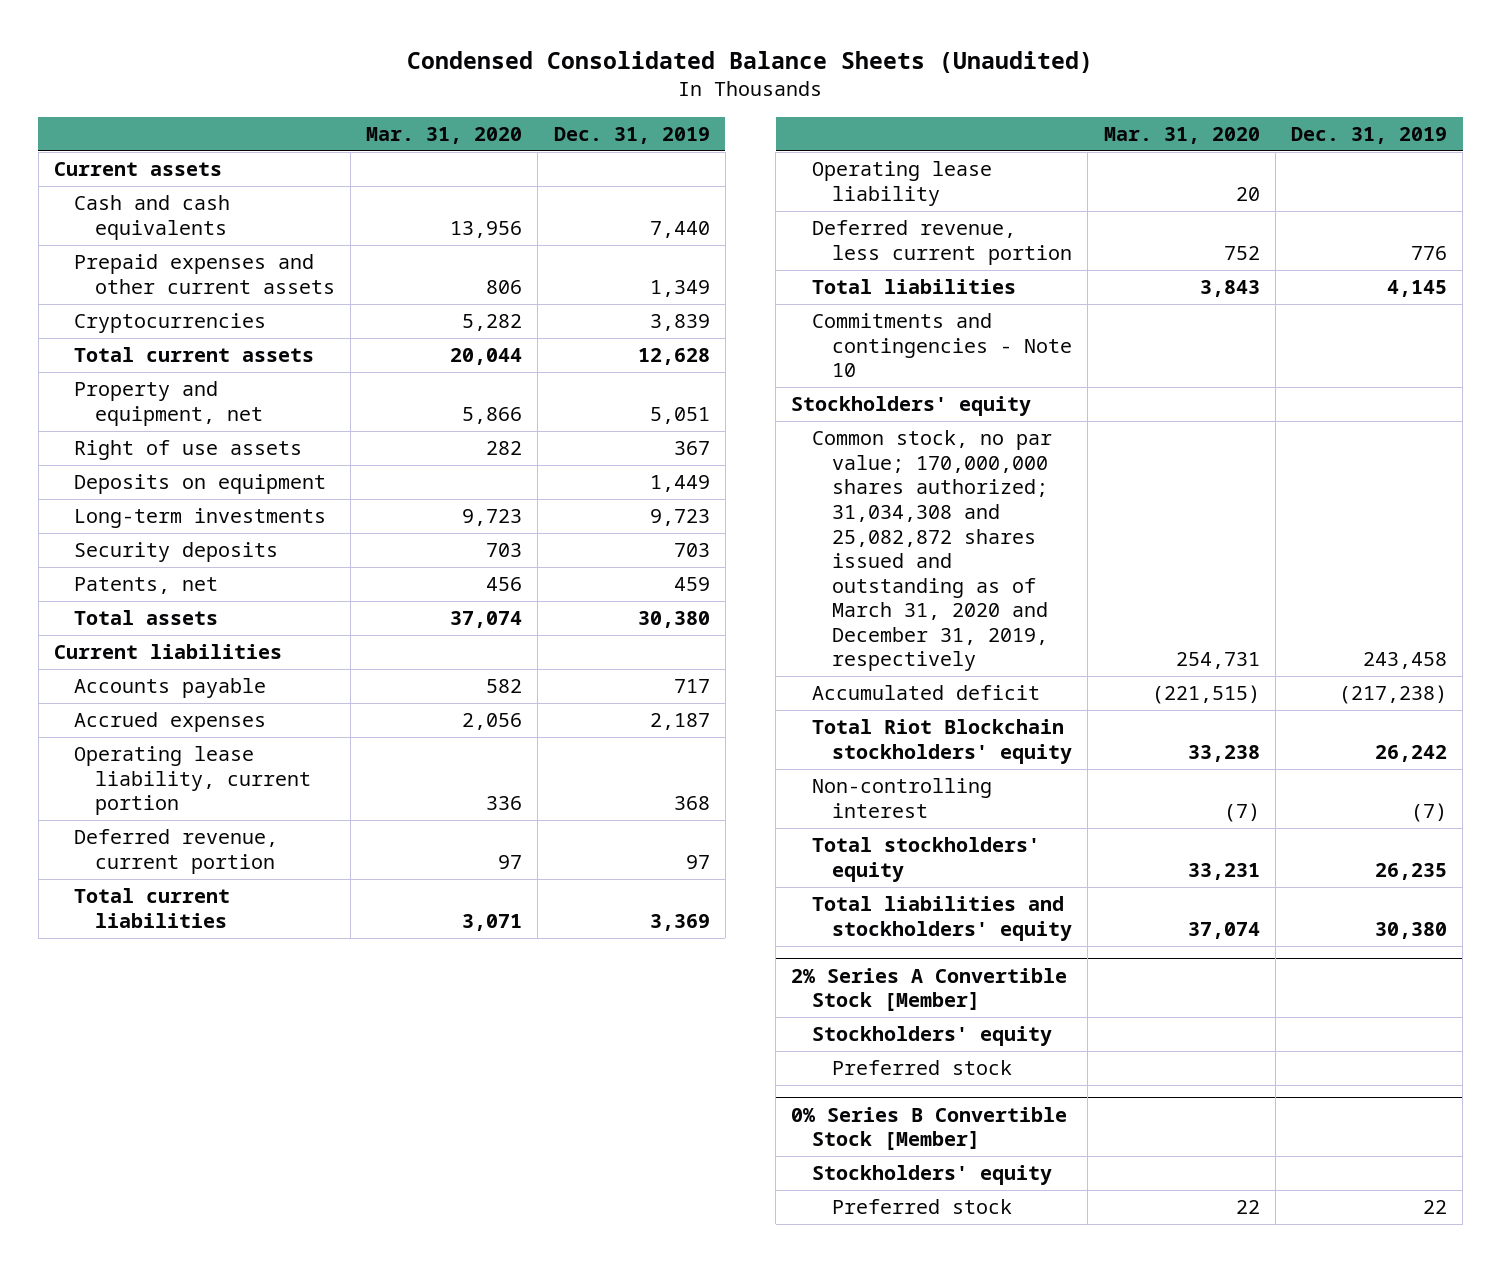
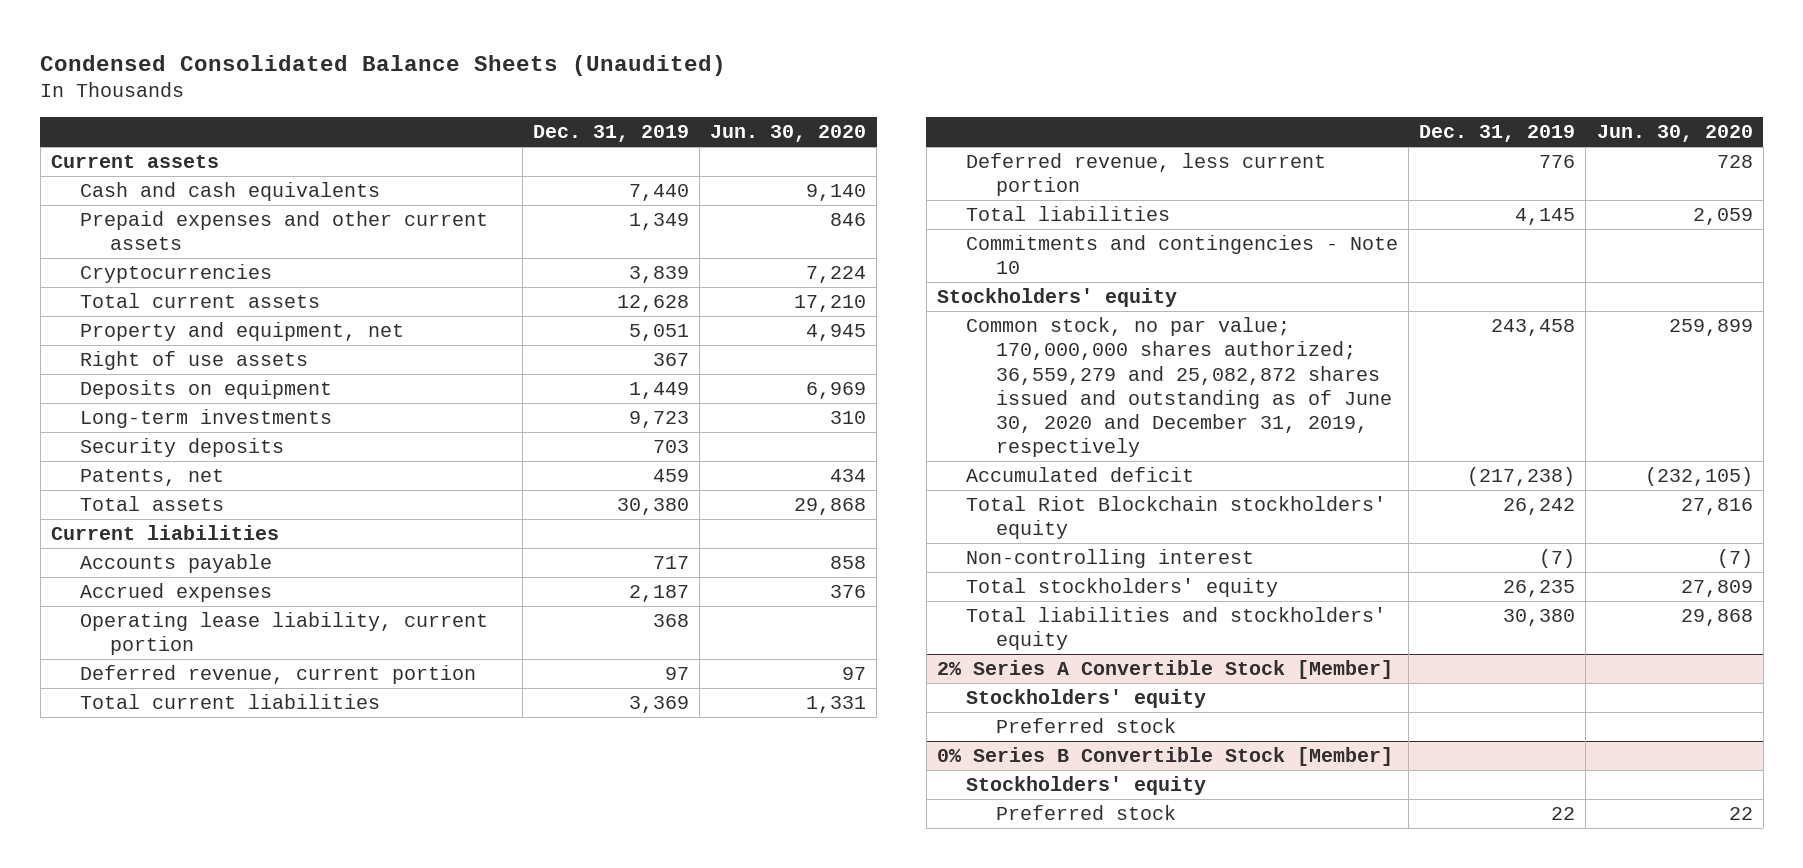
[366,126,523,144] Mar. 31, 2020 -> none
none -> [710,125,867,143] Jun. 30, 2020
[811,161,992,206] Operating lease liability -> none
[811,430,1052,672] Common stock, no par value; 170,000,000 shares authorized; 31,034,308 and 25,082,872 shares issued and outstanding as of March 31, 2020 and December 31, 2019, respectively -> [966,317,1392,458] Common stock, no par value; 170,000,000 shares authorized; 36,559,279 and 25,082,872 shares issued and outstanding as of June 30, 2020 and December 31, 2019, respectively

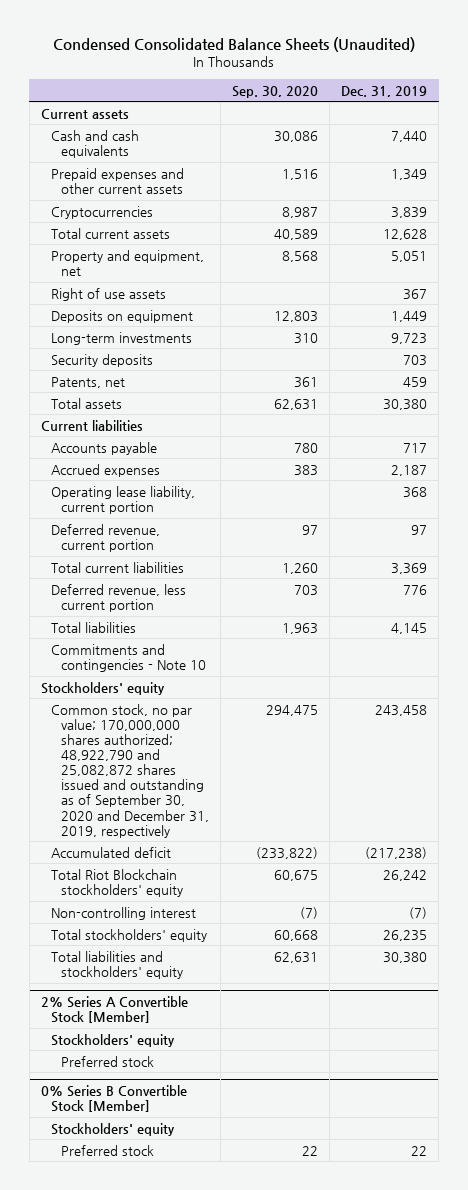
[710,125,867,143] Jun. 30, 2020 -> none
none -> [231,85,318,98] Sep. 30, 2020
[966,317,1392,458] Common stock, no par value; 170,000,000 shares authorized; 36,559,279 and 25,082,872 shares issued and outstanding as of June 30, 2020 and December 31, 2019, respectively -> [50,703,209,838] Common stock, no par value; 170,000,000 shares authorized; 48,922,790 and 25,082,872 shares issued and outstanding as of September 30, 2020 and December 31, 2019, respectively

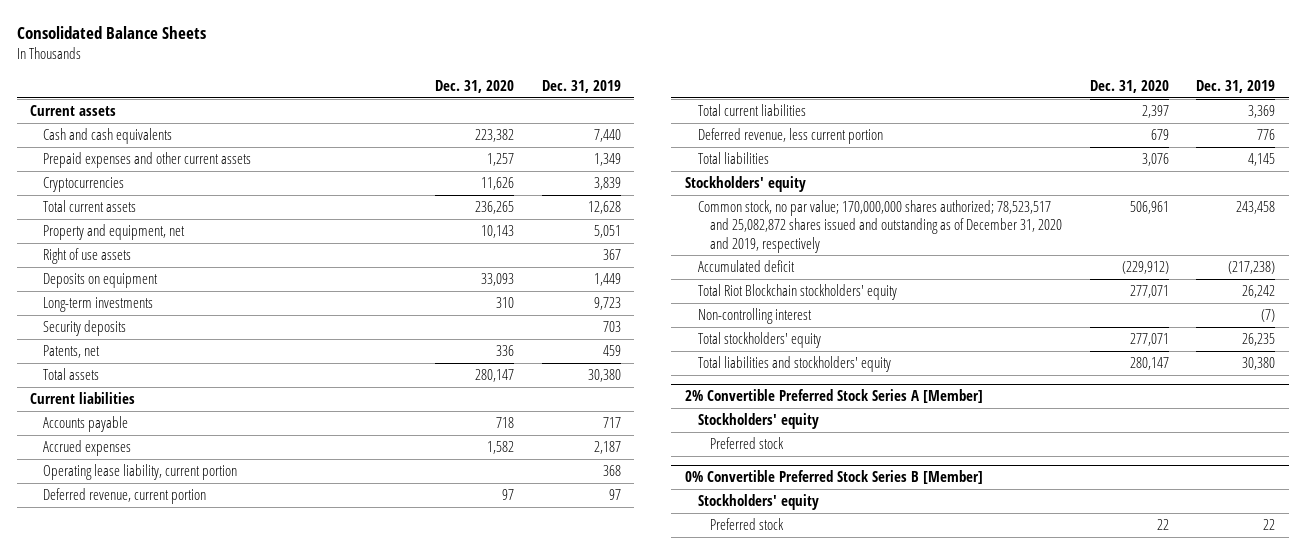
[52,36,415,52] Condensed Consolidated Balance Sheets (Unaudited) -> [16,26,206,40] Consolidated Balance Sheets
[231,85,318,98] Sep. 30, 2020 -> none
none -> [435,80,515,94] Dec. 31, 2020
[50,643,206,672] Commitments and contingencies - Note 10 -> none
[50,703,209,838] Common stock, no par value; 170,000,000 shares authorized; 48,922,790 and 25,082,872 shares issued and outstanding as of September 30, 2020 and December 31, 2019, respectively -> [697,200,1063,253] Common stock, no par value; 170,000,000 shares authorized; 78,523,517 and 25,082,872 shares issued and outstanding as of December 31, 2020 and 2019, respectively
[40,996,188,1024] 2% Series A Convertible Stock [Member] -> [684,389,983,404] 2% Convertible Preferred Stock Series A [Member]
[40,1085,187,1113] 0% Series B Convertible Stock [Member] -> [684,470,983,485] 0% Convertible Preferred Stock Series B [Member]

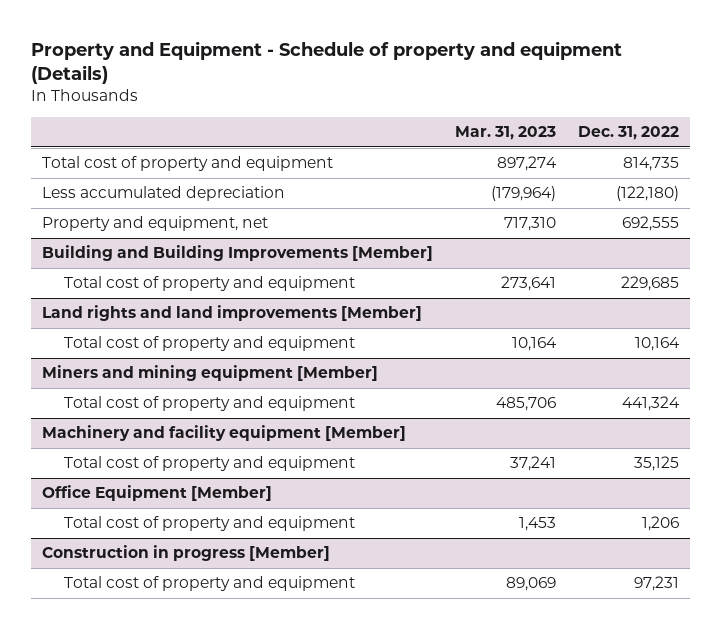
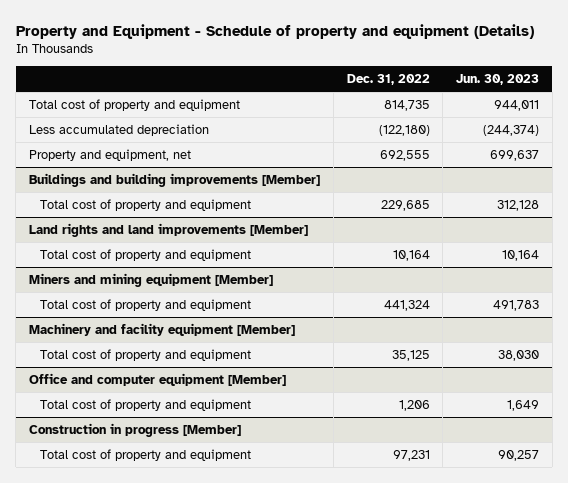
[455,126,557,141] Mar. 31, 2023 -> none
none -> [456,74,540,86] Jun. 30, 2023
[42,245,434,262] Building and Building Improvements [Member] -> [29,172,321,187] Buildings and building improvements [Member]
[42,485,273,502] Office Equipment [Member] -> [29,372,287,386] Office and computer equipment [Member]

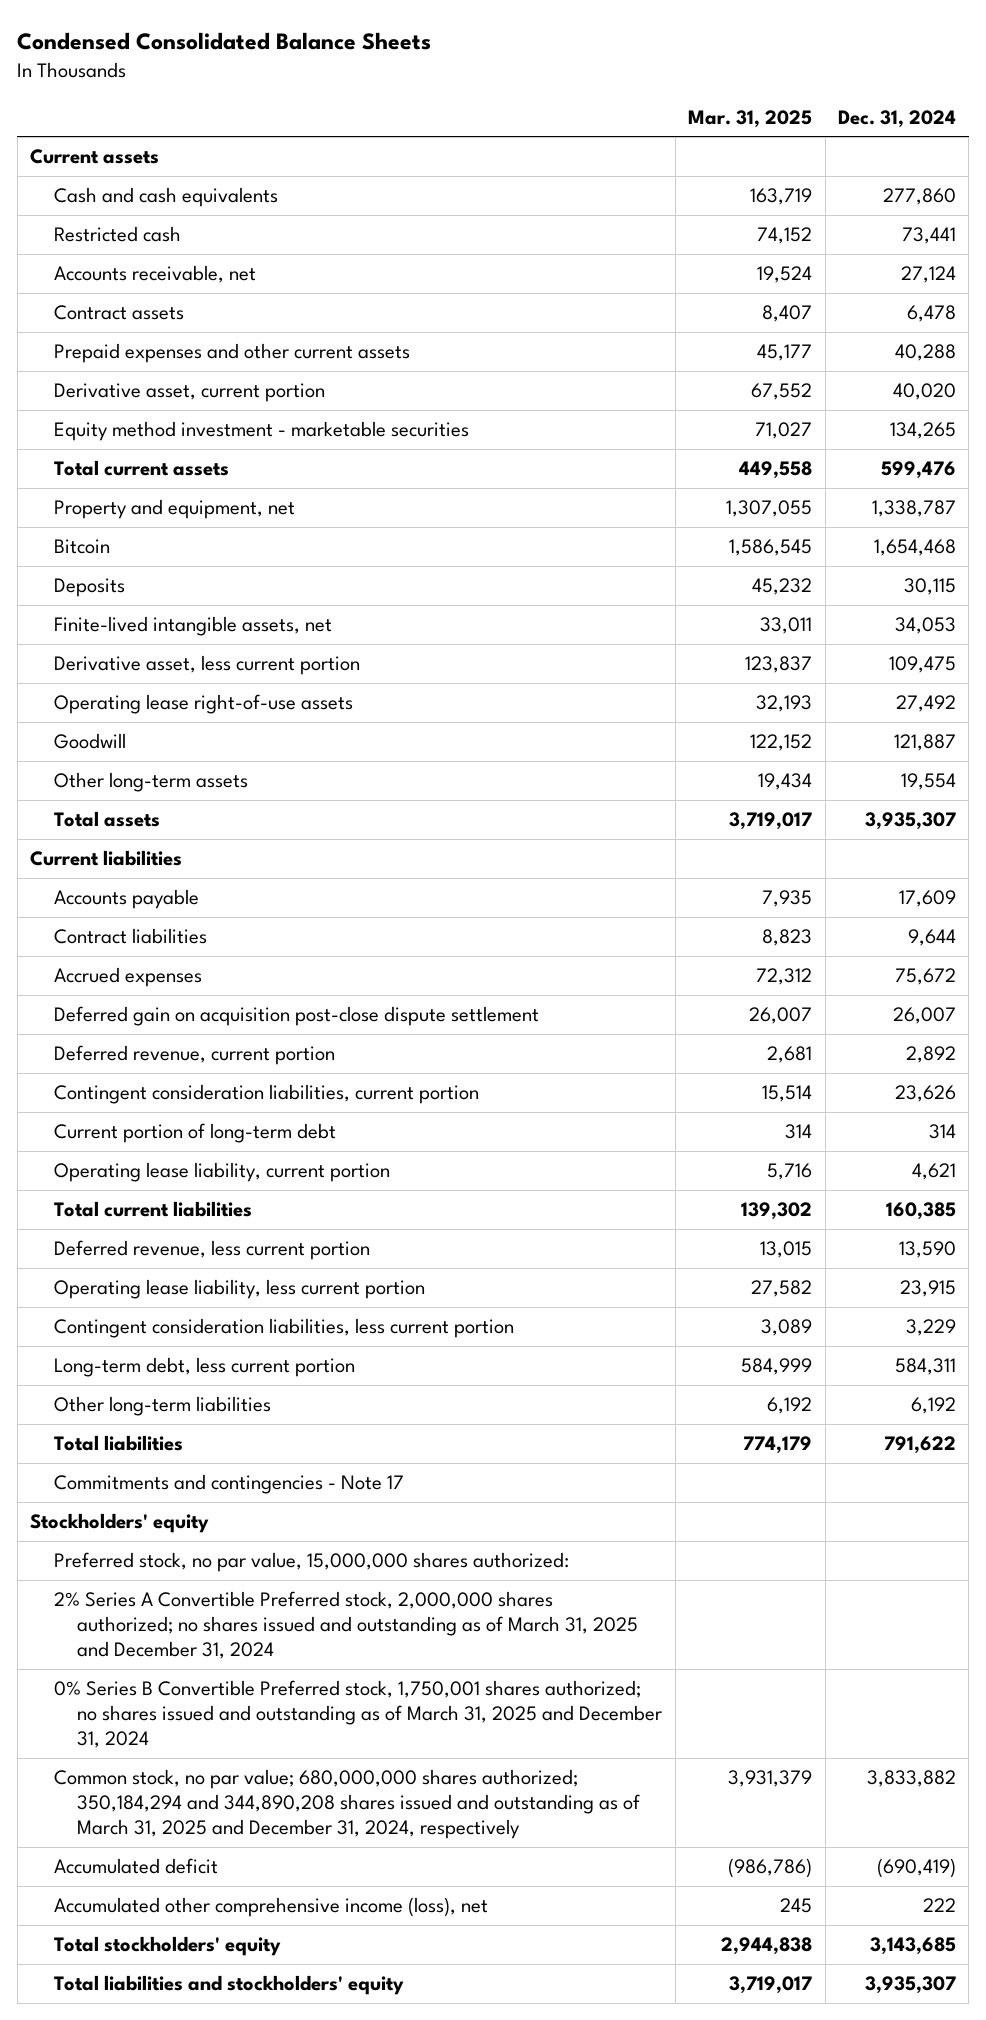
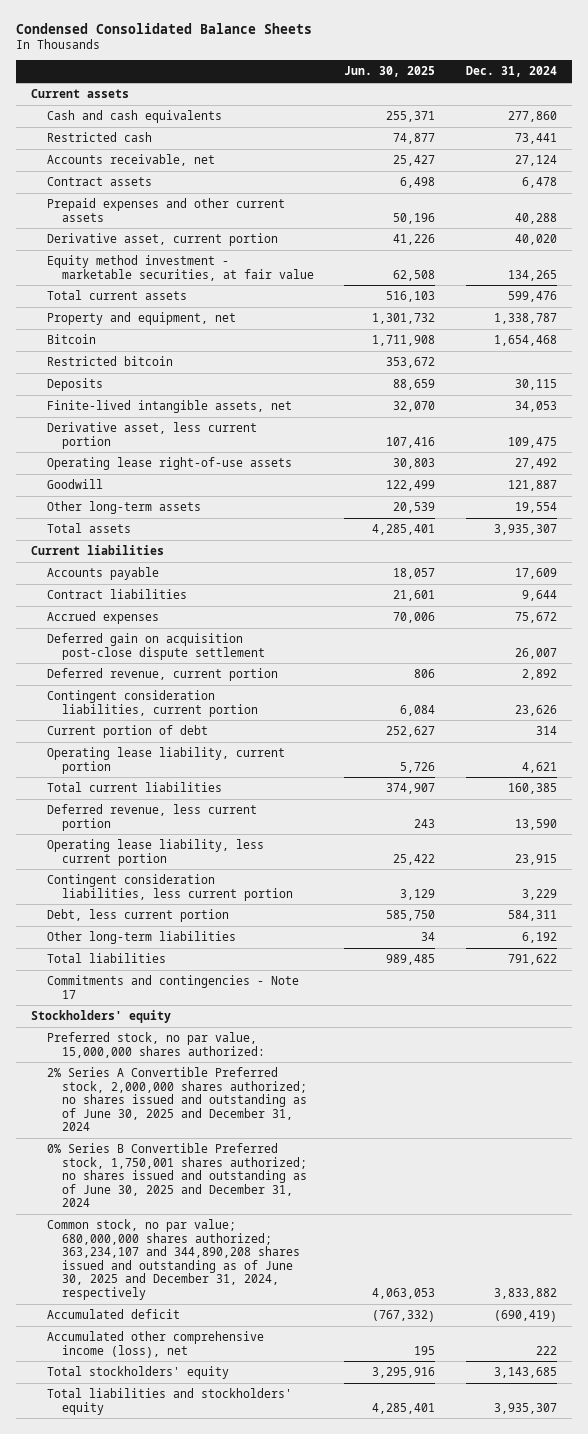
[688,109,813,128] Mar. 31, 2025 -> none
none -> [344,66,436,78] Jun. 30, 2025
[53,421,469,442] Equity method investment - marketable securities -> [46,255,315,281] Equity method investment - marketable securities, at fair value
none -> [46,356,173,367] Restricted bitcoin
[53,1123,336,1144] Current portion of long-term debt -> [46,725,208,739] Current portion of debt
[53,1357,355,1378] Long-term debt, less current portion -> [46,909,229,923] Debt, less current portion
[53,1591,639,1660] 2% Series A Convertible Preferred stock, 2,000,000 shares authorized; no shares issued and outstanding as of March 31, 2025 and December 31, 2024 -> [46,1067,308,1132] 2% Series A Convertible Preferred stock, 2,000,000 shares authorized; no shares issued and outstanding as of June 30, 2025 and December 31, 2024
[53,1680,663,1749] 0% Series B Convertible Preferred stock, 1,750,001 shares authorized; no shares issued and outstanding as of March 31, 2025 and December 31, 2024 -> [46,1143,308,1208] 0% Series B Convertible Preferred stock, 1,750,001 shares authorized; no shares issued and outstanding as of June 30, 2025 and December 31, 2024
[53,1769,641,1840] Common stock, no par value; 680,000,000 shares authorized; 350,184,294 and 344,890,208 shares issued and outstanding as of March 31, 2025 and December 31, 2024, respectively -> [46,1219,301,1301] Common stock, no par value; 680,000,000 shares authorized; 363,234,107 and 344,890,208 shares issued and outstanding as of June 30, 2025 and December 31, 2024, respectively

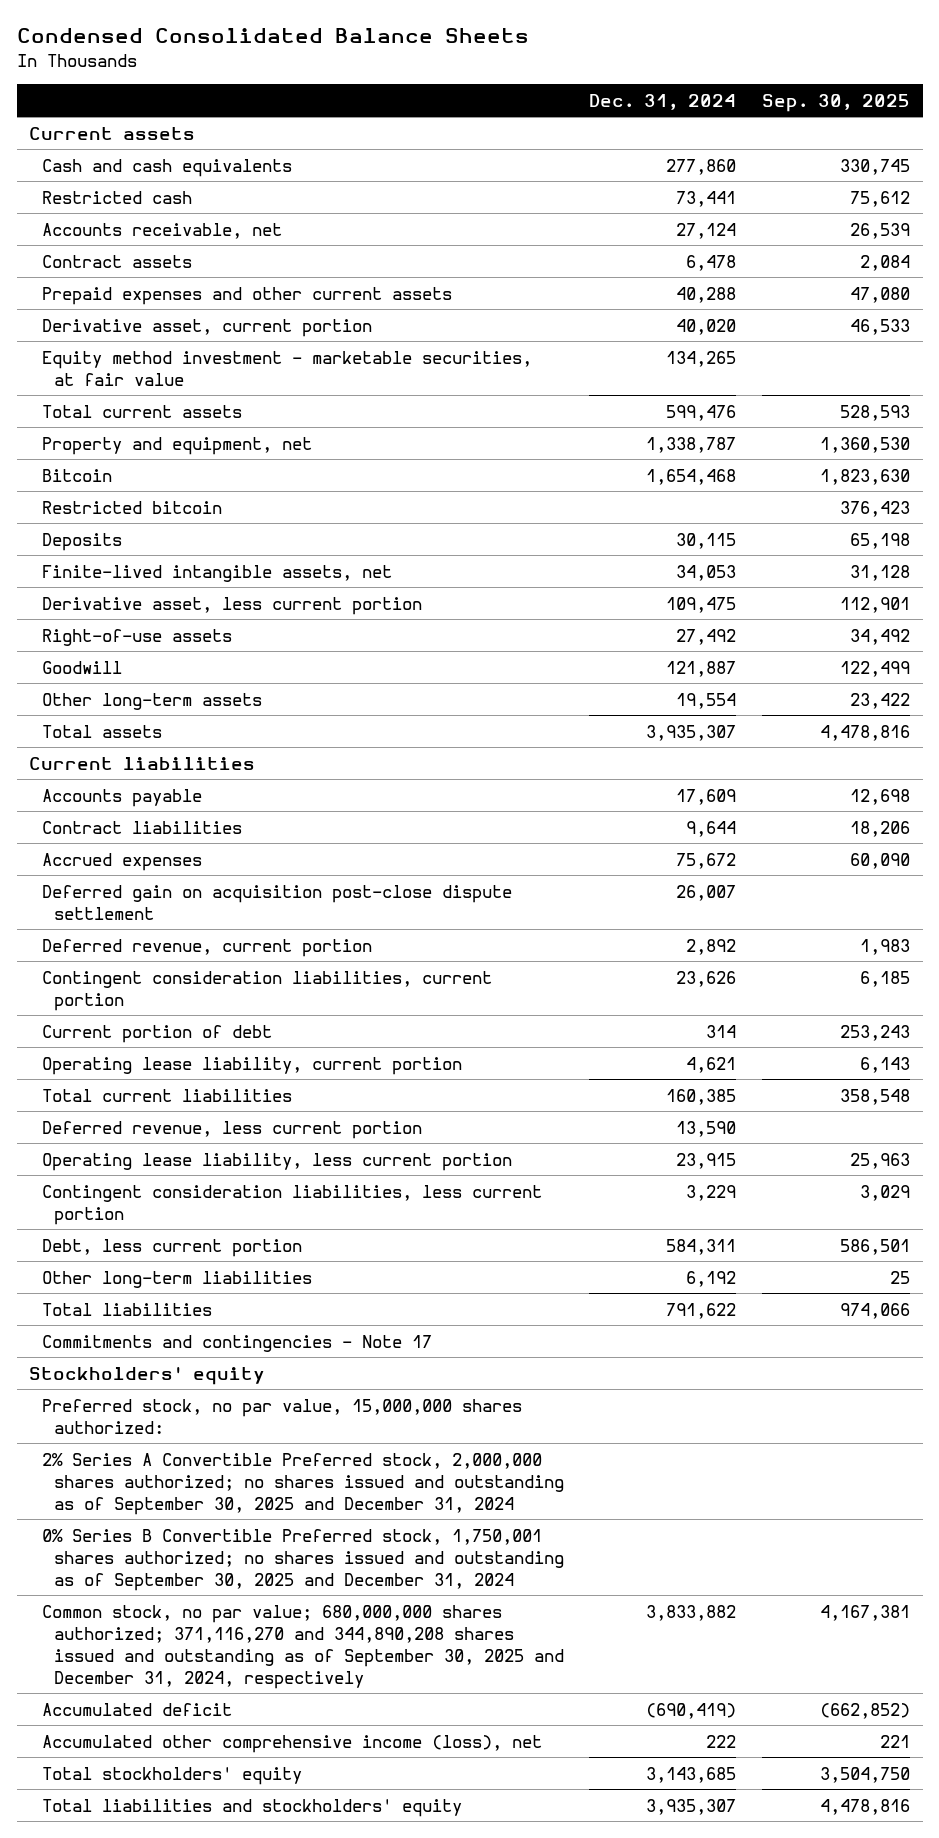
[344,66,436,78] Jun. 30, 2025 -> none
none -> [761,93,910,112] Sep. 30, 2025
[46,457,292,471] Operating lease right-of-use assets -> [41,628,232,646] Right-of-use assets
[46,1067,308,1132] 2% Series A Convertible Preferred stock, 2,000,000 shares authorized; no shares issued and outstanding as of June 30, 2025 and December 31, 2024 -> [41,1452,564,1515] 2% Series A Convertible Preferred stock, 2,000,000 shares authorized; no shares issued and outstanding as of September 30, 2025 and December 31, 2024
[46,1143,308,1208] 0% Series B Convertible Preferred stock, 1,750,001 shares authorized; no shares issued and outstanding as of June 30, 2025 and December 31, 2024 -> [41,1528,564,1591] 0% Series B Convertible Preferred stock, 1,750,001 shares authorized; no shares issued and outstanding as of September 30, 2025 and December 31, 2024
[46,1219,301,1301] Common stock, no par value; 680,000,000 shares authorized; 363,234,107 and 344,890,208 shares issued and outstanding as of June 30, 2025 and December 31, 2024, respectively -> [41,1604,564,1689] Common stock, no par value; 680,000,000 shares authorized; 371,116,270 and 344,890,208 shares issued and outstanding as of September 30, 2025 and December 31, 2024, respectively

